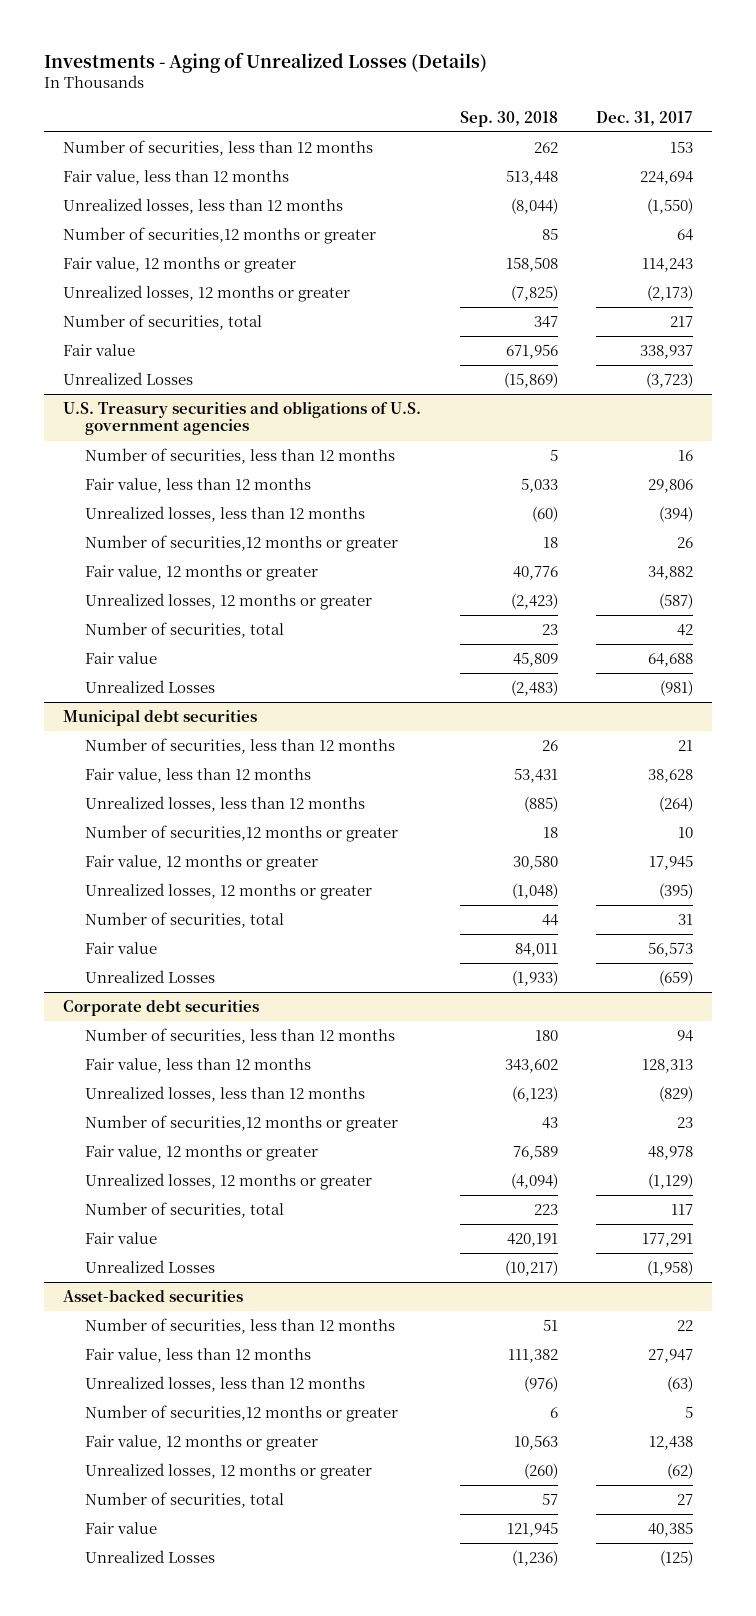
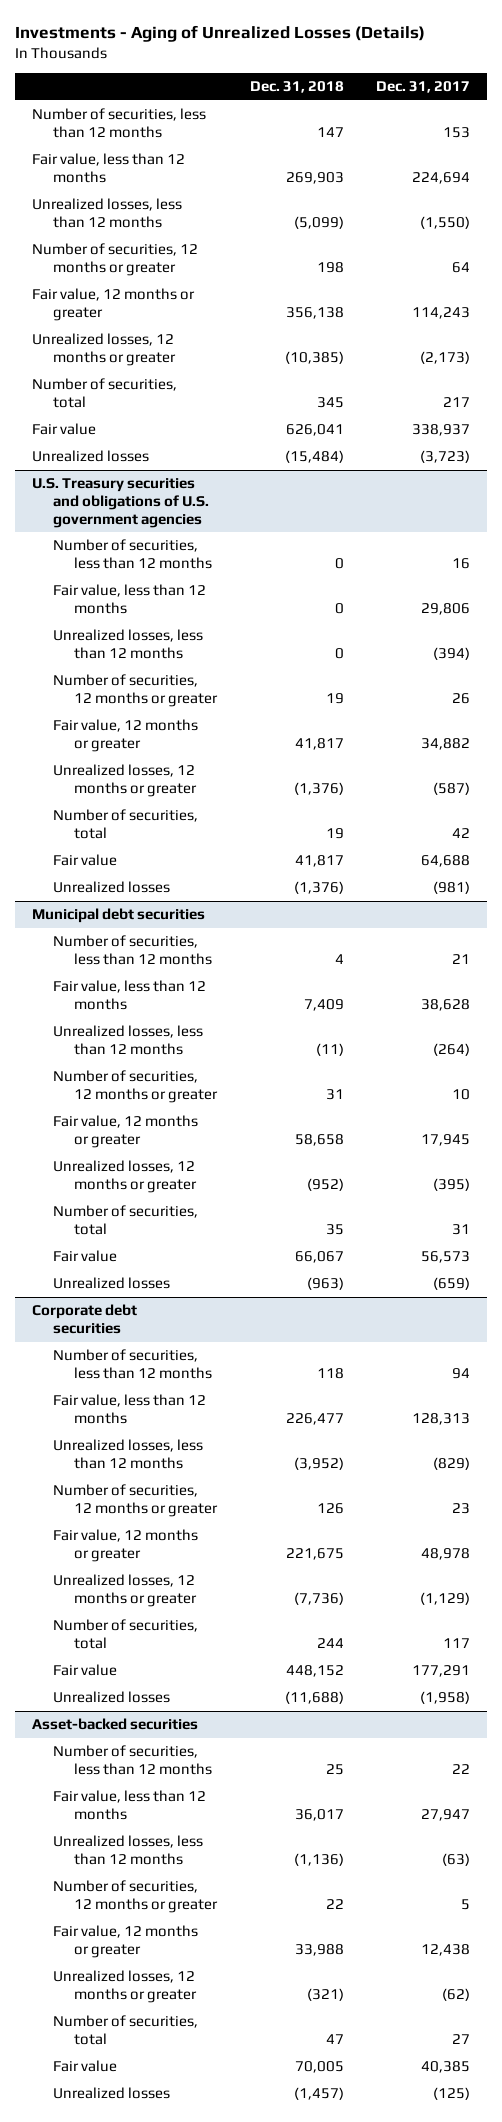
[459,110,558,127] Sep. 30, 2018 -> none
none -> [249,81,344,94] Dec. 31, 2018
[63,227,377,245] Number of securities,12 months or greater -> [31,243,198,276] Number of securities, 12 months or greater
[63,372,194,386] Unrealized Losses -> [31,450,149,463] Unrealized losses
[85,535,399,553] Number of securities,12 months or greater -> [52,674,218,707] Number of securities, 12 months or greater
[85,680,216,694] Unrealized Losses -> [52,881,170,894] Unrealized losses
[85,825,399,843] Number of securities,12 months or greater -> [52,1070,218,1103] Number of securities, 12 months or greater
[85,970,216,984] Unrealized Losses -> [52,1277,170,1290] Unrealized losses
[85,1115,399,1133] Number of securities,12 months or greater -> [52,1484,218,1517] Number of securities, 12 months or greater
[85,1260,216,1274] Unrealized Losses -> [52,1691,170,1704] Unrealized losses
[85,1405,399,1423] Number of securities,12 months or greater -> [52,1880,218,1913] Number of securities, 12 months or greater
[85,1550,216,1564] Unrealized Losses -> [52,2087,170,2100] Unrealized losses

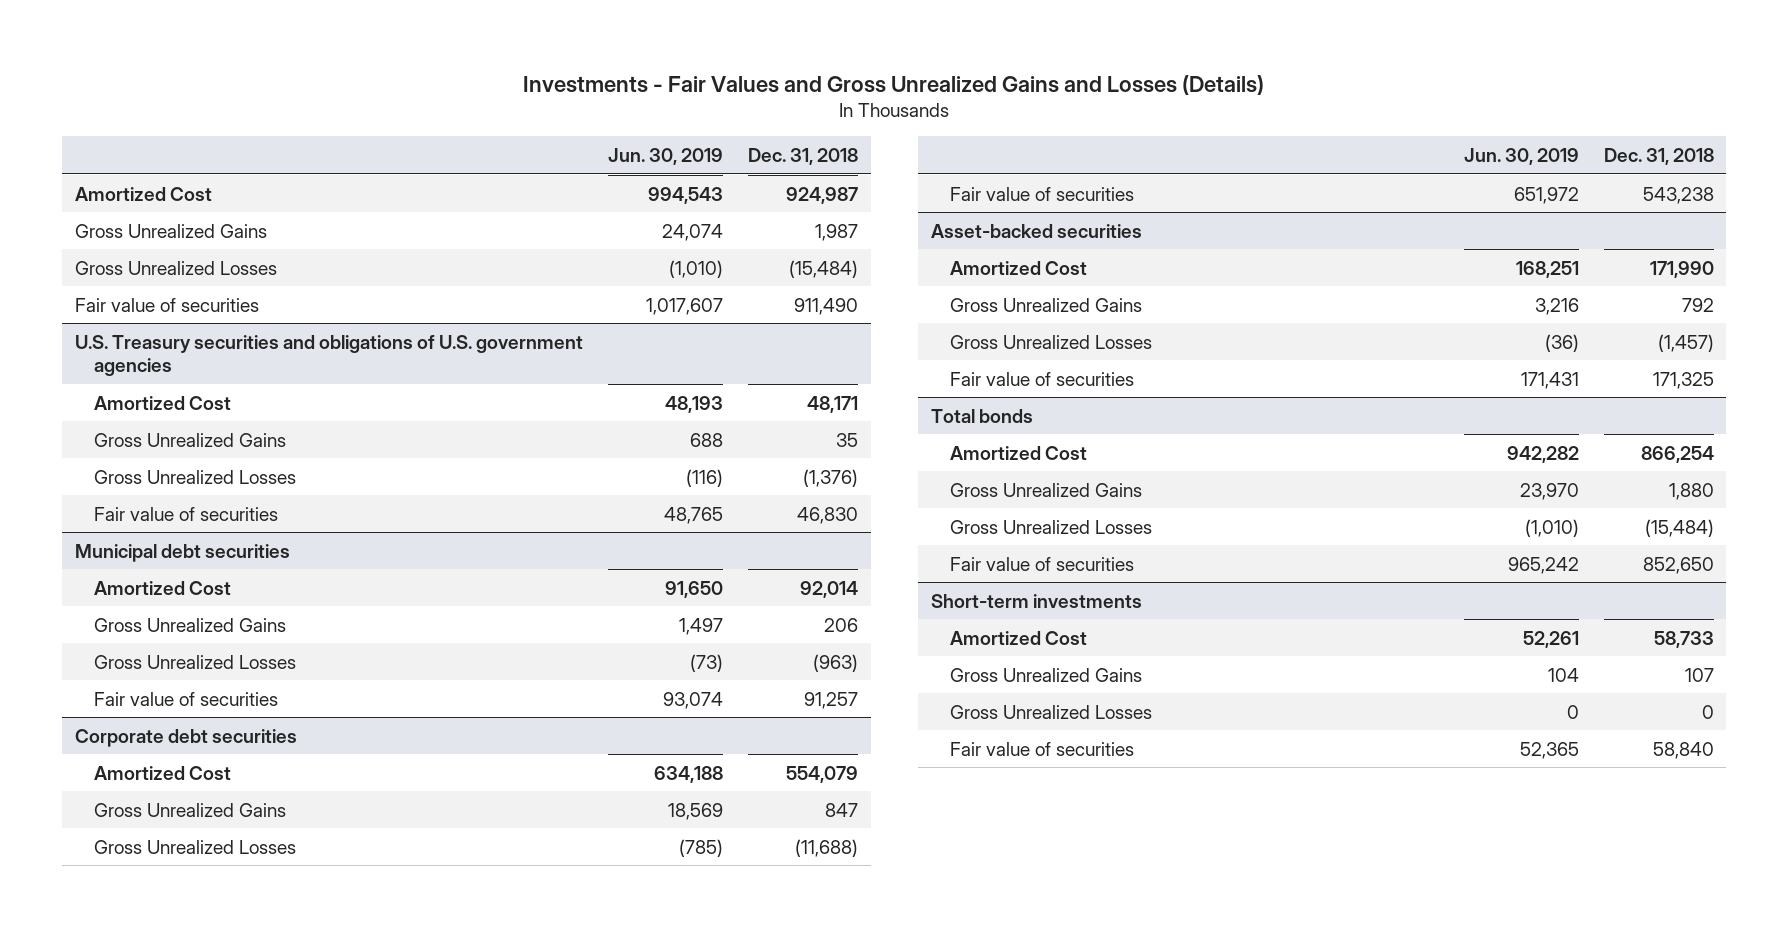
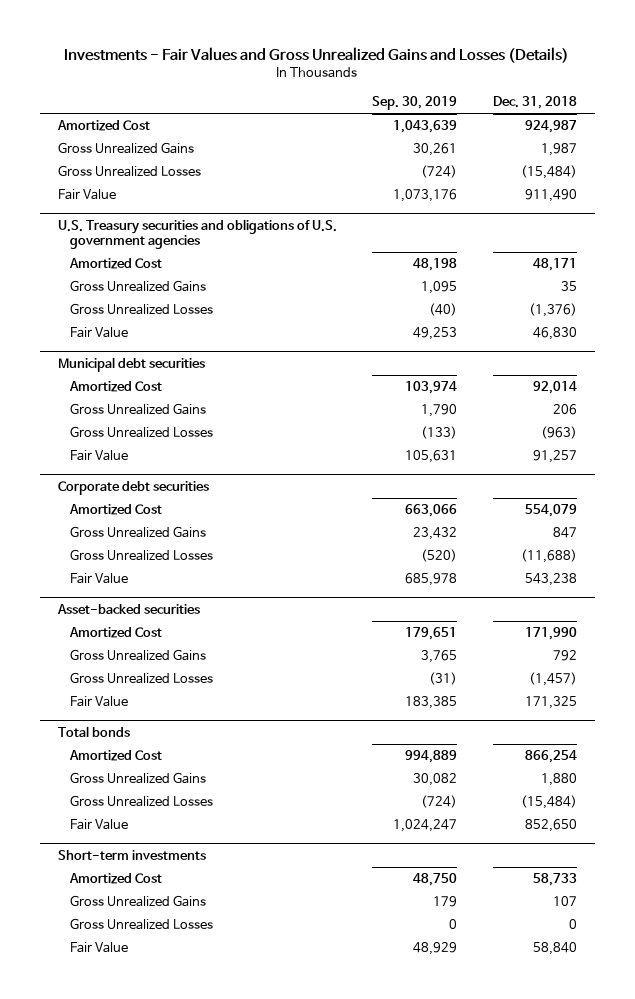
[607,147,723,165] Jun. 30, 2019 -> none
none -> [372,96,458,111] Sep. 30, 2019
[74,297,259,312] Fair value of securities -> [57,189,116,201] Fair Value
[94,506,279,521] Fair value of securities -> [70,327,129,339] Fair Value
[94,691,279,706] Fair value of securities -> [70,450,129,462] Fair Value
[950,186,1135,201] Fair value of securities -> [70,573,129,585] Fair Value
[950,371,1135,386] Fair value of securities -> [70,696,129,708] Fair Value
[950,556,1135,571] Fair value of securities -> [70,819,129,831] Fair Value
[950,741,1135,756] Fair value of securities -> [70,942,129,954] Fair Value

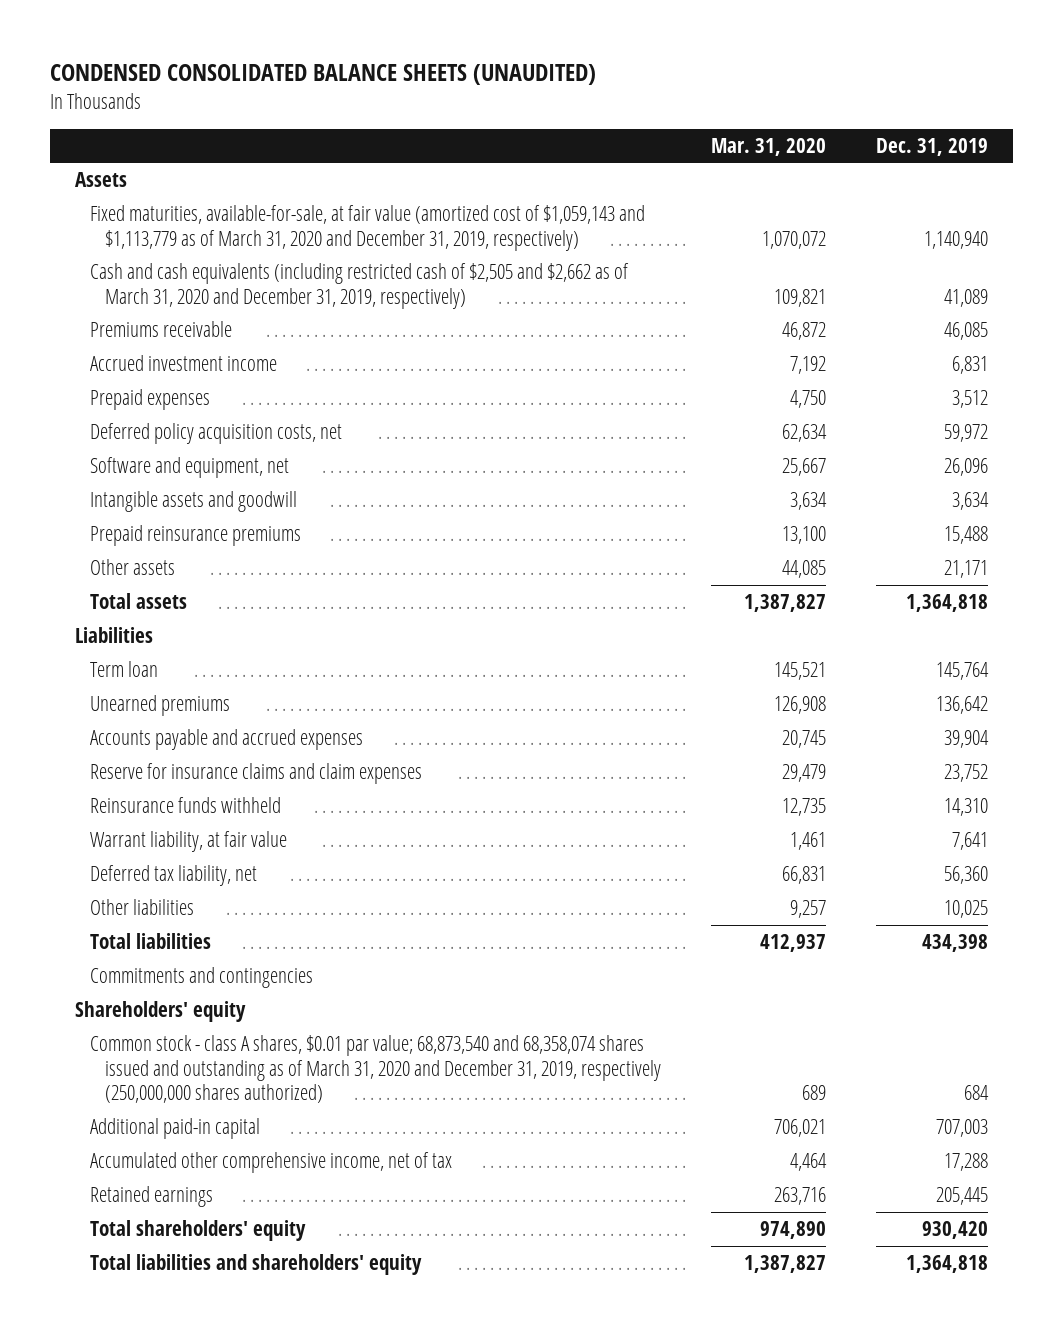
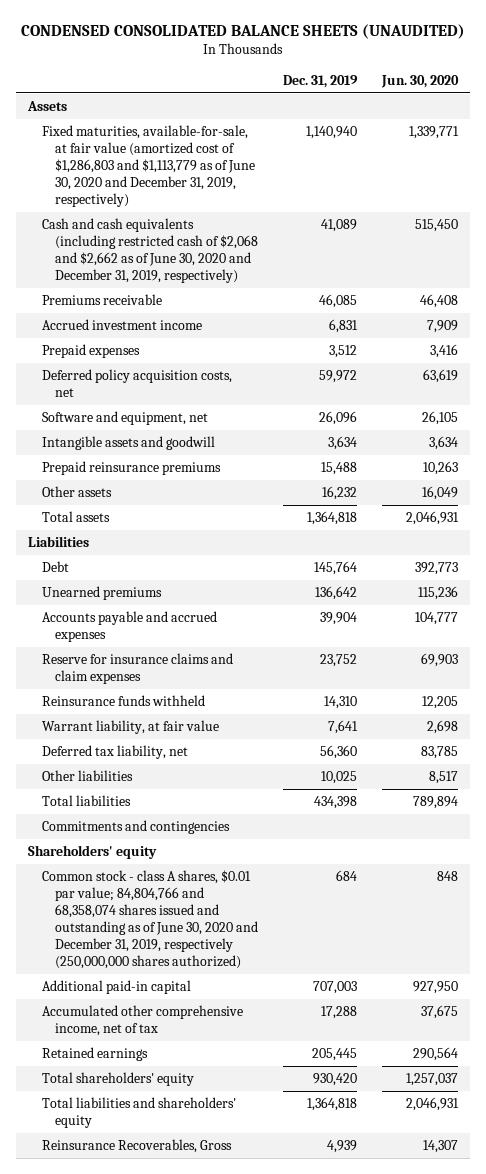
[711,137,827,156] Mar. 31, 2020 -> none
none -> [380,74,459,88] Jun. 30, 2020
[89,204,645,251] Fixed maturities, available-for-sale, at fair value (amortized cost of $1,059,143 and $1,113,779 as of March 31, 2020 and December 31, 2019, respectively) -> [41,125,256,207] Fixed maturities, available-for-sale, at fair value (amortized cost of $1,286,803 and $1,113,779 as of June 30, 2020 and December 31, 2019, respectively)
[89,262,629,309] Cash and cash equivalents (including restricted cash of $2,505 and $2,662 as of March 31, 2020 and December 31, 2019, respectively) -> [41,218,259,284] Cash and cash equivalents (including restricted cash of $2,068 and $2,662 as of June 30, 2020 and December 31, 2019, respectively)
[943,559,988,578] 21,171 -> [322,486,358,501] 16,232
[89,660,158,677] Term loan -> [41,561,69,573] Debt
[89,1034,662,1104] Common stock - class A shares, $0.01 par value; 68,873,540 and 68,358,074 shares issued and outstanding as of March 31, 2020 and December 31, 2019, respectively (250,000,000 shares authorized) -> [41,870,259,969] Common stock - class A shares, $0.01 par value; 84,804,766 and 68,358,074 shares issued and outstanding as of June 30, 2020 and December 31, 2019, respectively (250,000,000 shares authorized)
none -> [41,1139,232,1154] Reinsurance Recoverables, Gross

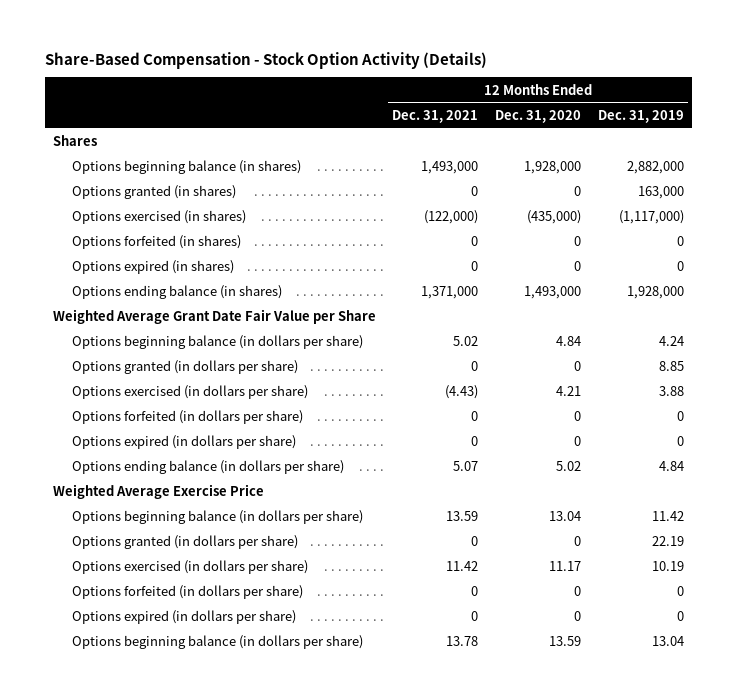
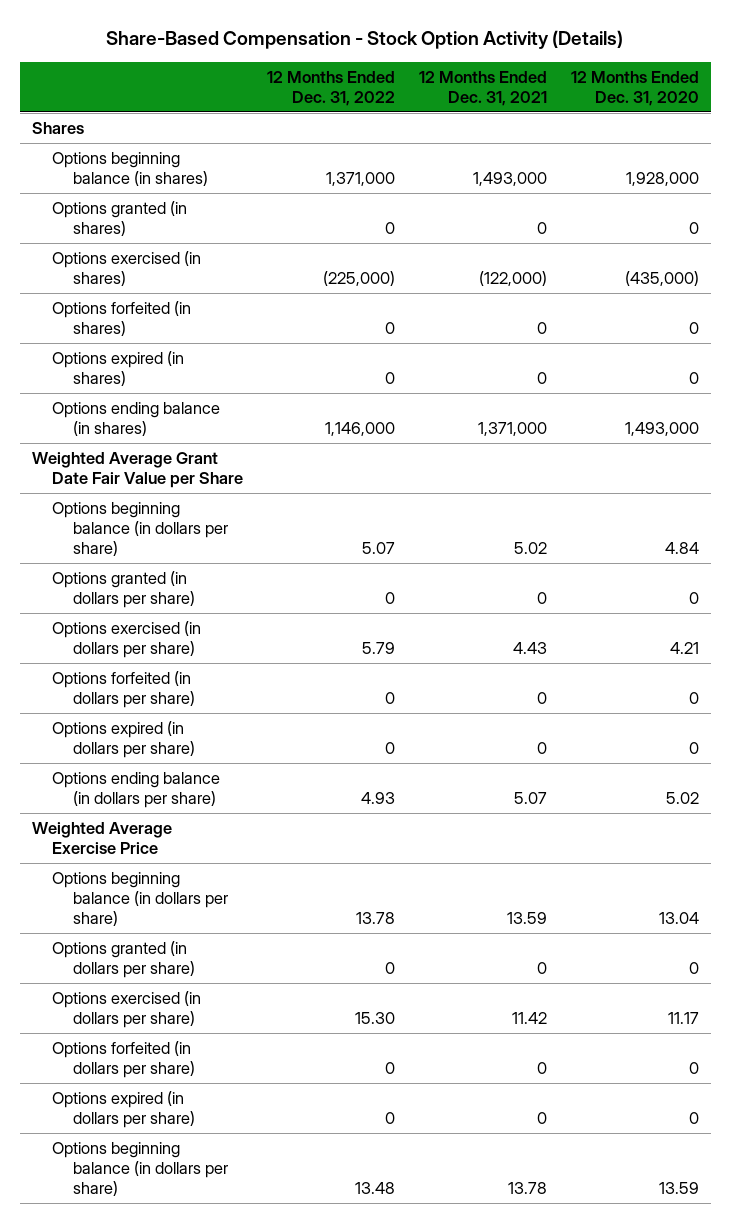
[597,109,684,123] Dec. 31, 2019 -> none
none -> [267,70,396,106] 12 Months Ended Dec. 31, 2022
[445,385,479,400] (4.43) -> [513,641,548,654] 4.43

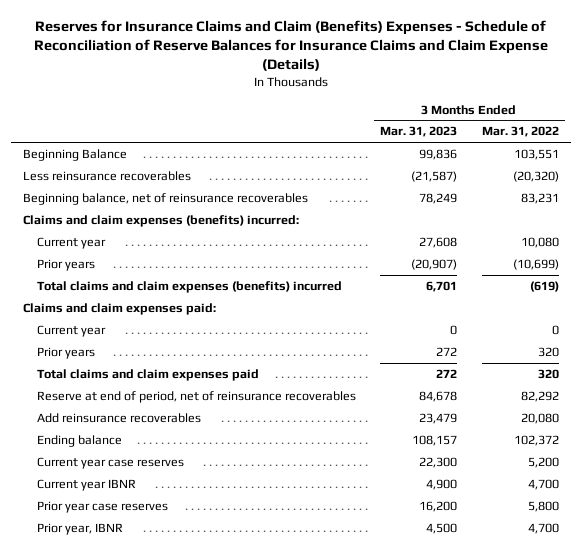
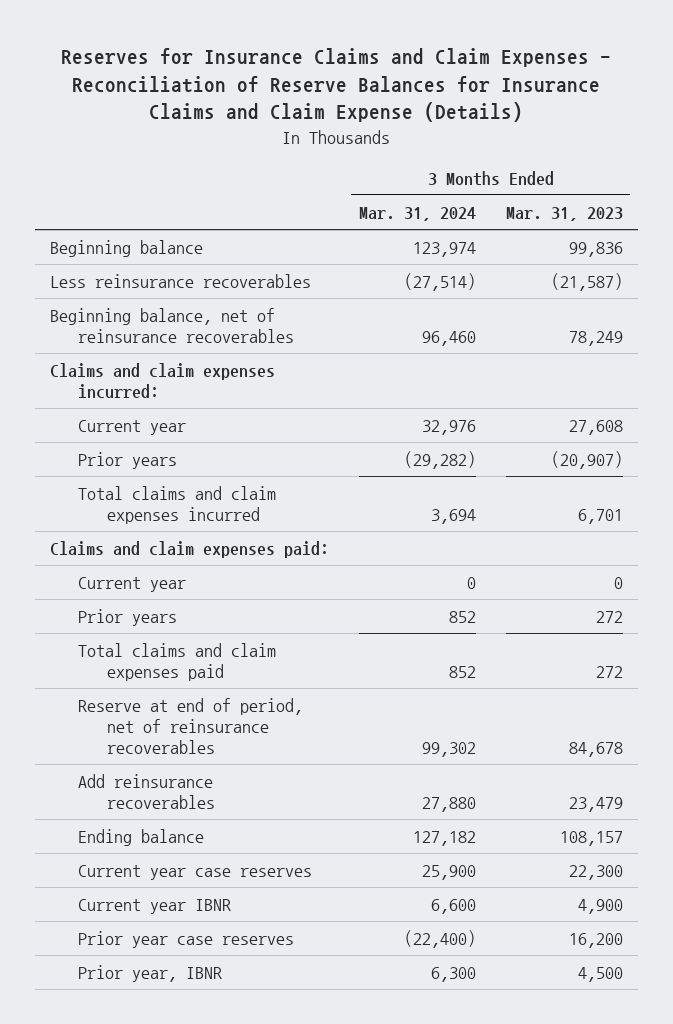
[33,19,548,72] Reserves for Insurance Claims and Claim (Benefits) Expenses - Schedule of Reconciliation of Reserve Balances for Insurance Claims and Claim Expense (Details) -> [61,47,612,123] Reserves for Insurance Claims and Claim Expenses - Reconciliation of Reserve Balances for Insurance Claims and Claim Expense (Details)
[481,126,559,138] Mar. 31, 2022 -> none
none -> [358,206,476,221] Mar. 31, 2024
[23,148,128,161] Beginning Balance -> [49,239,203,257] Beginning balance
[23,214,300,227] Claims and claim expenses (benefits) incurred: -> [49,362,275,399] Claims and claim expenses incurred:
[37,280,343,293] Total claims and claim expenses (benefits) incurred -> [78,485,277,524] Total claims and claim expenses incurred

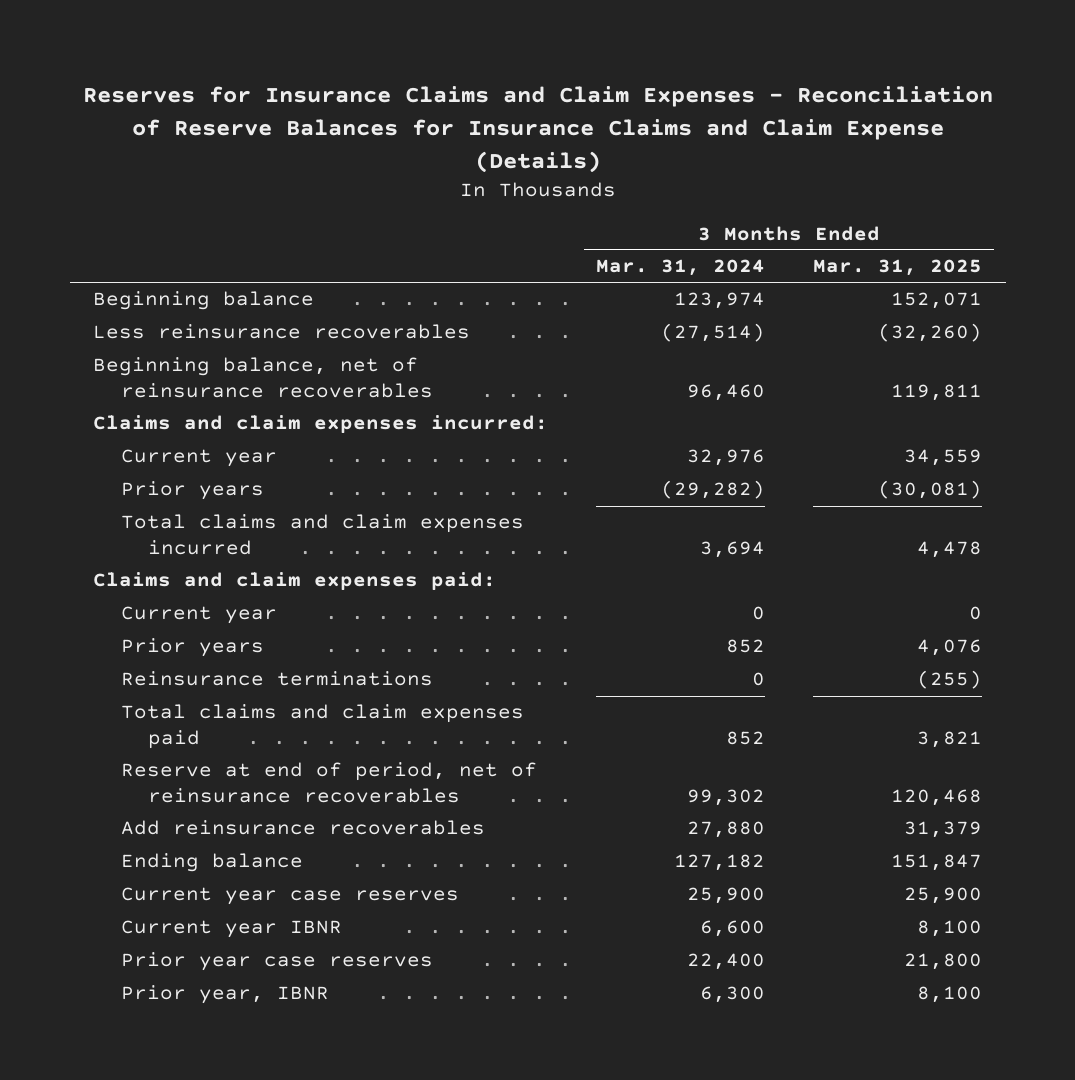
[505,206,623,221] Mar. 31, 2023 -> none
none -> [812,259,982,277] Mar. 31, 2025
none -> [120,671,433,687] Reinsurance terminations
[403,929,476,948] (22,400) -> [687,953,766,971] 22,400

